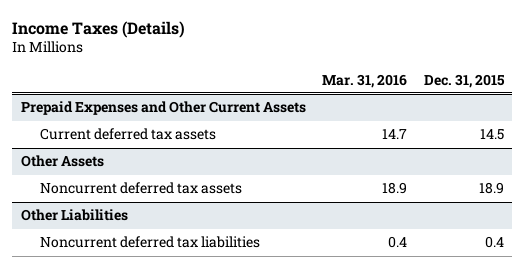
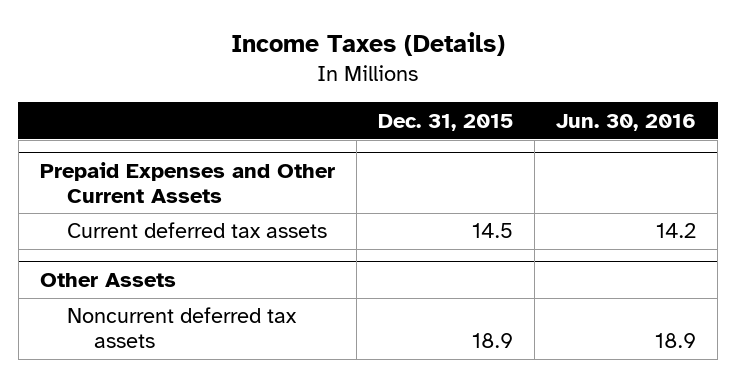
[322,73,408,88] Mar. 31, 2016 -> none
none -> [556,113,697,131] Jun. 30, 2016
[20,209,128,222] Other Liabilities -> none
[40,236,261,249] Noncurrent deferred tax liabilities -> none

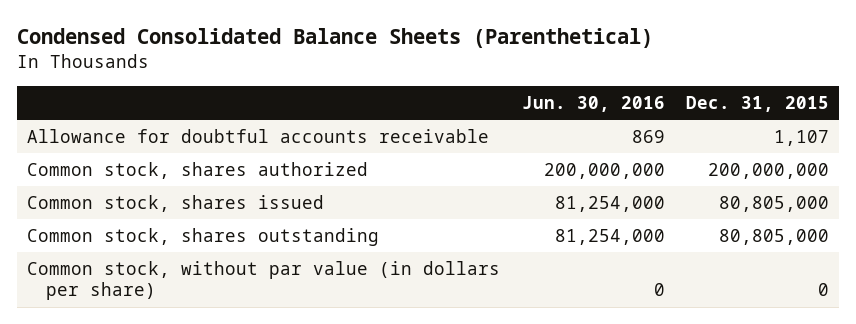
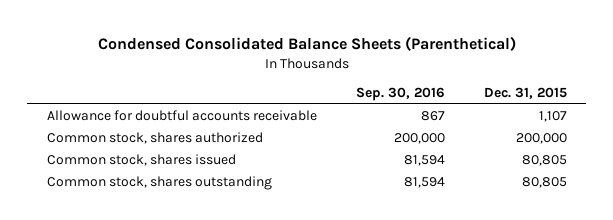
[521,96,665,113] Jun. 30, 2016 -> none
none -> [355,87,445,102] Sep. 30, 2016
[27,261,501,301] Common stock, without par value (in dollars per share) -> none
[707,163,829,180] 200,000,000 -> [515,133,567,145] 200,000
[718,196,829,213] 80,805,000 -> [521,155,567,167] 80,805
[718,229,829,246] 80,805,000 -> [521,177,567,189] 80,805

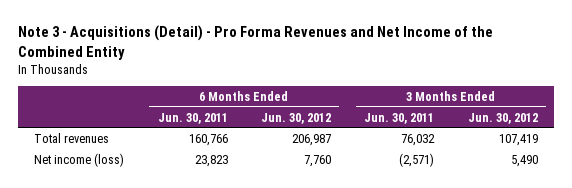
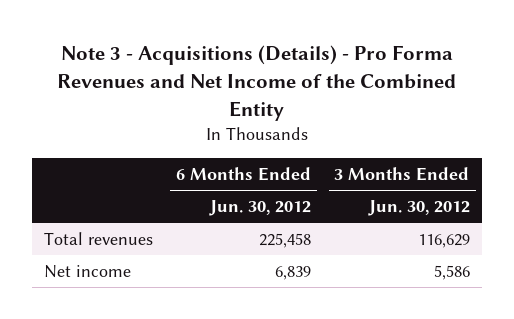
[17,25,493,60] Note 3 - Acquisitions (Detail) - Pro Forma Revenues and Net Income of the Combined Entity -> [56,44,456,121] Note 3 - Acquisitions (Details) - Pro Forma Revenues and Net Income of the Combined Entity
[157,112,228,124] Jun. 30, 2011 -> none
[364,112,435,124] Jun. 30, 2011 -> none
[292,133,332,146] 206,987 -> [259,232,312,248] 225,458
[498,133,538,146] 107,419 -> [417,233,470,248] 116,629
[34,152,125,167] Net income (loss) -> [43,264,131,278] Net income
[304,154,332,167] 7,760 -> [275,265,312,280] 6,839
[510,154,538,167] 5,490 -> [433,264,470,280] 5,586

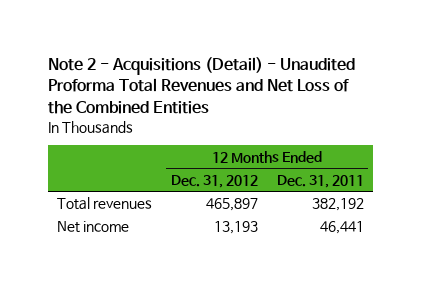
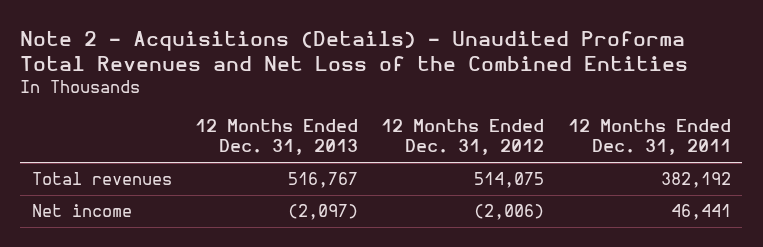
[48,56,356,114] Note 2 - Acquisitions (Detail) - Unaudited Proforma Total Revenues and Net Loss of the Combined Entities -> [20,30,689,71] Note 2 - Acquisitions (Details) - Unaudited Proforma Total Revenues and Net Loss of the Combined Entities
none -> [195,118,359,156] 12 Months Ended Dec. 31, 2013
[205,198,258,212] 465,897 -> [474,172,545,189] 514,075
[213,221,258,235] 13,193 -> [474,204,545,221] (2,006)

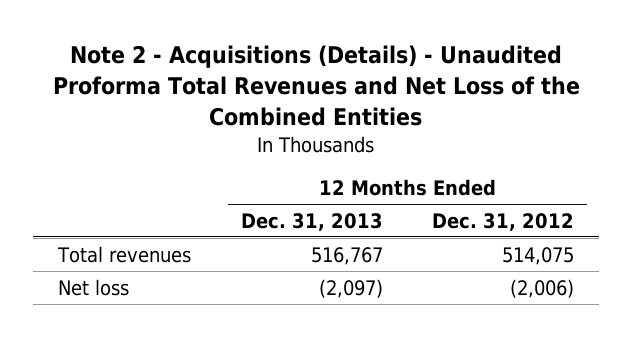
[567,118,731,156] 12 Months Ended Dec. 31, 2011 -> none
[31,204,132,218] Net income -> [57,278,129,296] Net loss

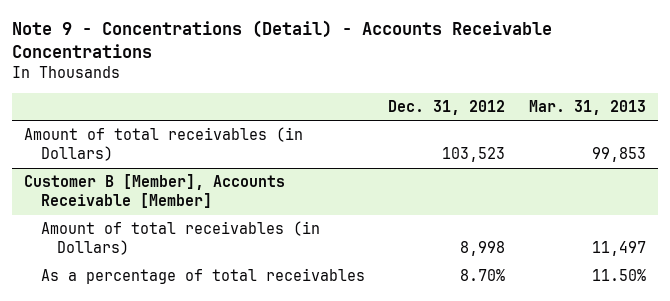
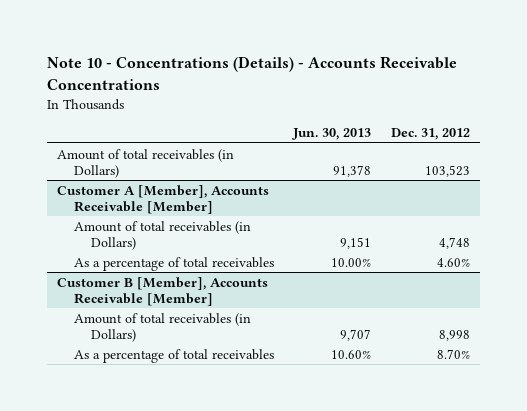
[12,19,553,58] Note 9 - Concentrations (Detail) - Accounts Receivable Concentrations -> [46,56,457,90] Note 10 - Concentrations (Details) - Accounts Receivable Concentrations
[528,99,646,115] Mar. 31, 2013 -> none
none -> [292,128,372,141] Jun. 30, 2013
none -> [56,184,269,214] Customer A [Member], Accounts Receivable [Member]
none -> [73,220,251,250] Amount of total receivables (in Dollars)
none -> [73,256,274,271] As a percentage of total receivables

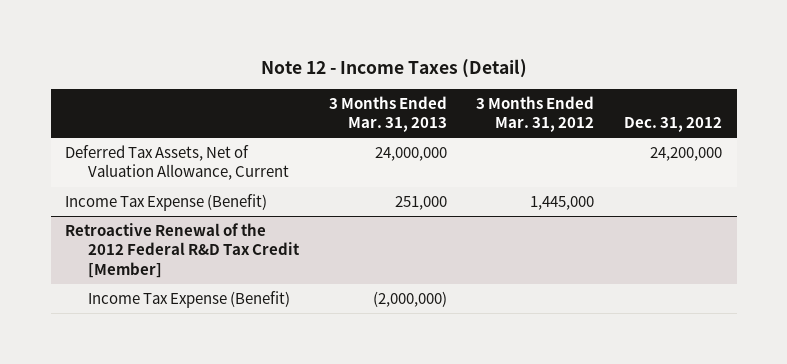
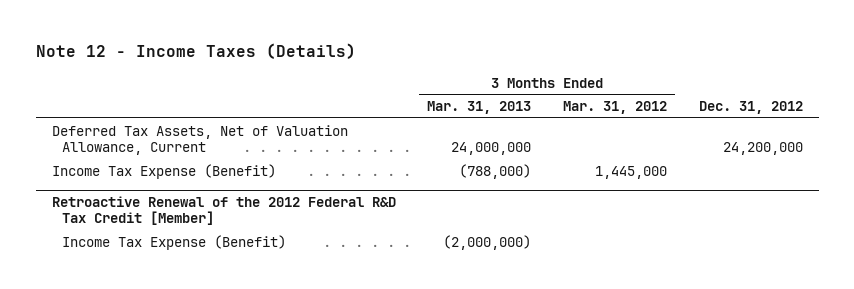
[260,58,527,78] Note 12 - Income Taxes (Detail) -> [35,43,356,60] Note 12 - Income Taxes (Details)
[394,196,447,211] 251,000 -> [459,163,532,179] (788,000)

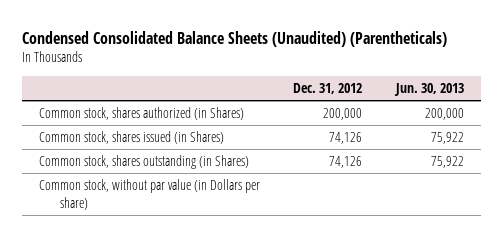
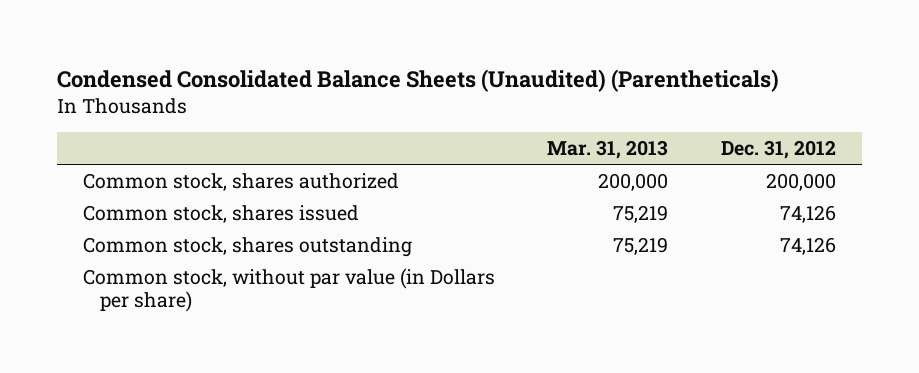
[393,83,464,97] Jun. 30, 2013 -> none
none -> [547,140,669,160] Mar. 31, 2013
[38,106,244,120] Common stock, shares authorized (in Shares) -> [83,172,400,191] Common stock, shares authorized
[38,130,224,144] Common stock, shares issued (in Shares) -> [83,204,360,223] Common stock, shares issued
[38,154,249,169] Common stock, shares outstanding (in Shares) -> [83,236,413,257] Common stock, shares outstanding

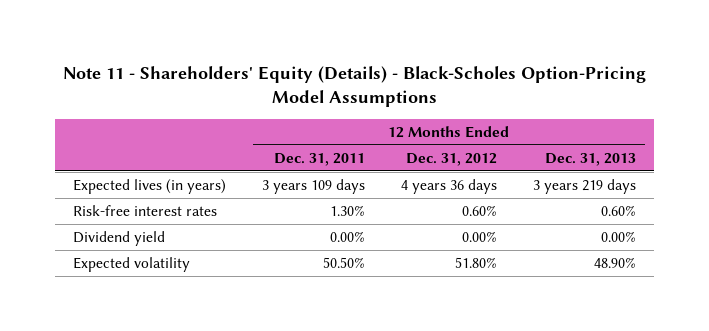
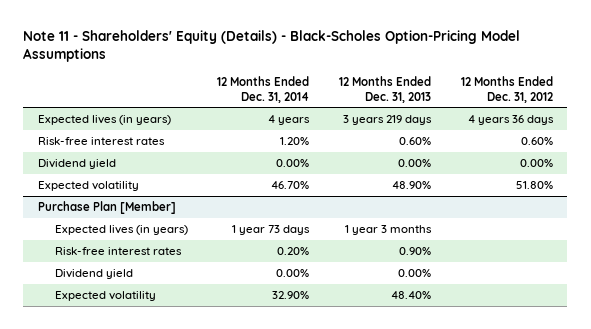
[273,152,365,166] Dec. 31, 2011 -> none
none -> [217,75,310,103] 12 Months Ended Dec. 31, 2014
none -> [38,201,177,215] Purchase Plan [Member]
none -> [54,225,188,236] Expected lives (in years)
none -> [54,247,182,256] Risk-free interest rates
none -> [54,269,133,280] Dividend yield
none -> [54,291,156,302] Expected volatility

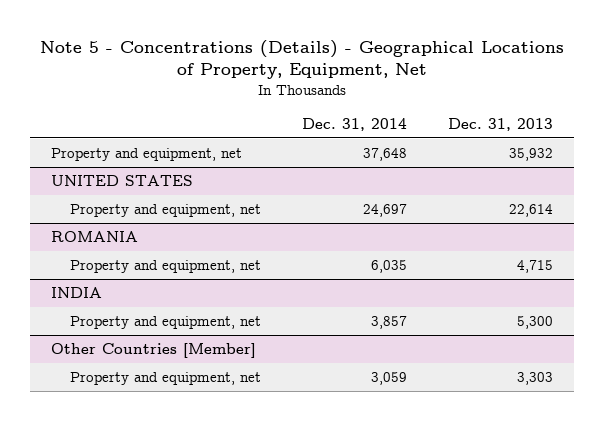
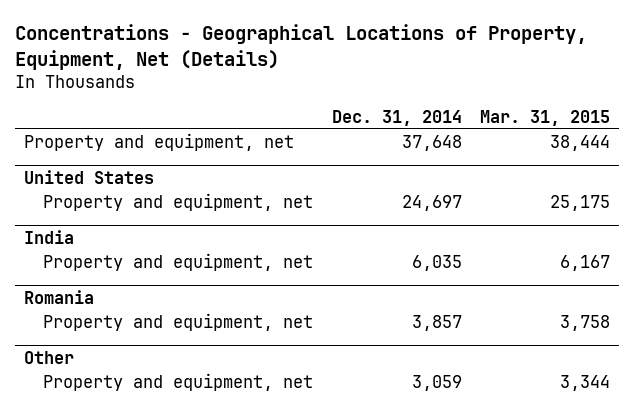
[40,39,565,80] Note 5 - Concentrations (Details) - Geographical Locations of Property, Equipment, Net -> [15,24,588,70] Concentrations - Geographical Locations of Property, Equipment, Net (Details)
[448,117,554,131] Dec. 31, 2013 -> none
none -> [480,109,611,126] Mar. 31, 2015
[51,175,194,187] UNITED STATES -> [24,169,155,184] United States
[51,231,139,243] ROMANIA -> none
none -> [24,229,75,244] India
[51,287,103,299] INDIA -> none
none -> [24,289,95,304] Romania
[51,343,257,359] Other Countries [Member] -> [24,350,75,364] Other

